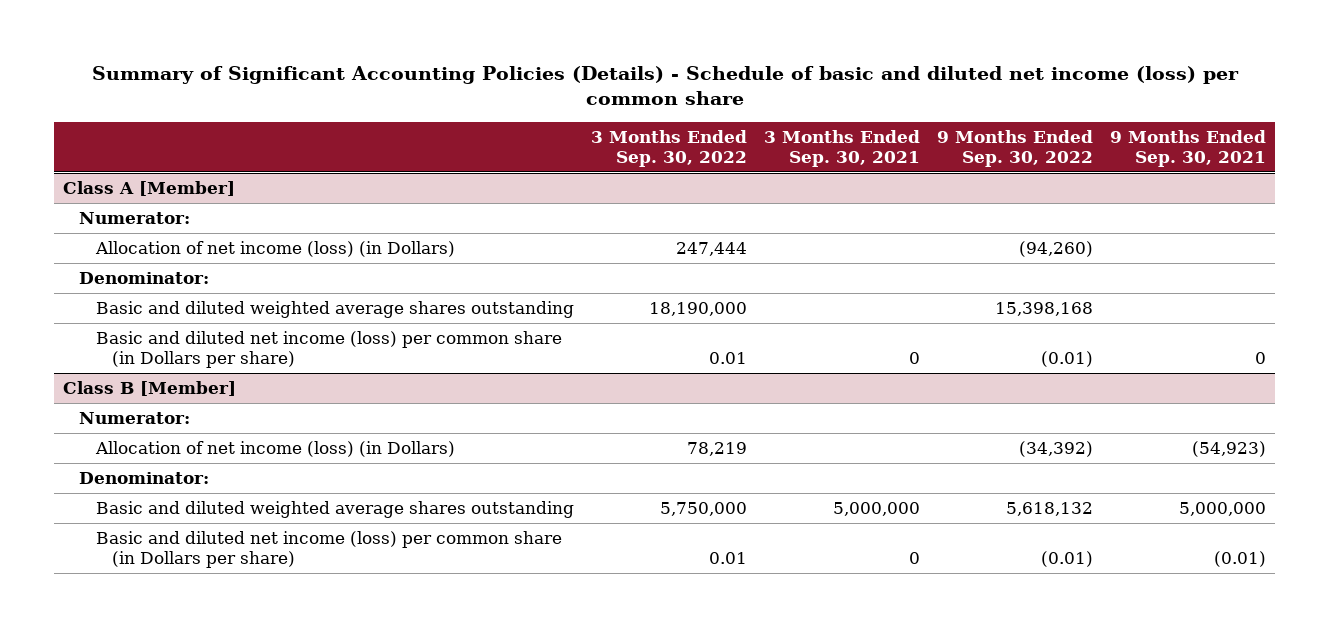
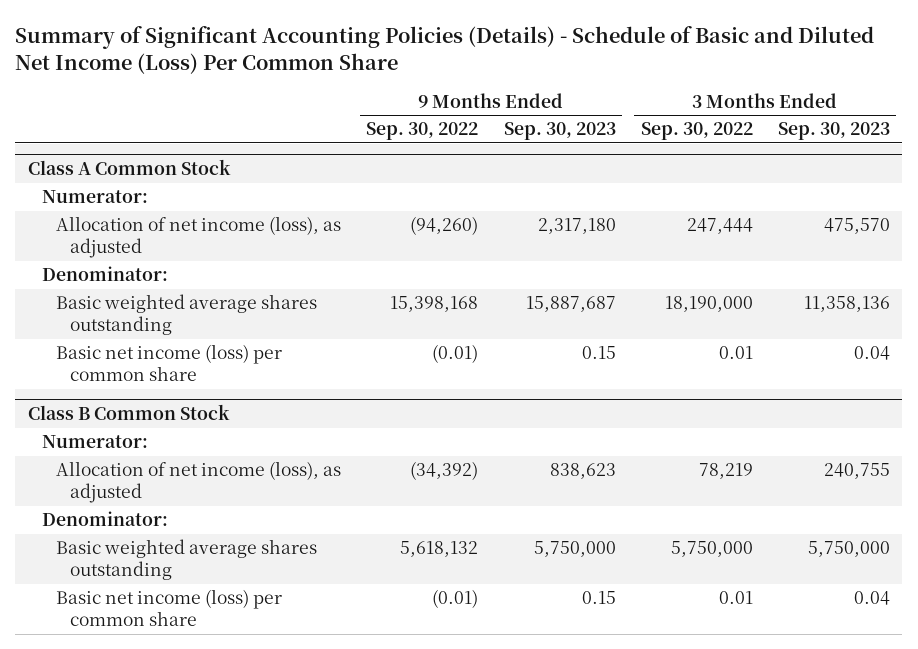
[91,65,1239,106] Summary of Significant Accounting Policies (Details) - Schedule of basic and diluted net income (loss) per common share -> [15,25,875,74] Summary of Significant Accounting Policies (Details) - Schedule of Basic and Diluted Net Income (Loss) Per Common Share
[764,129,921,167] 3 Months Ended Sep. 30, 2021 -> none
[1110,129,1267,167] 9 Months Ended Sep. 30, 2021 -> none
none -> [503,122,616,141] Sep. 30, 2023
none -> [777,122,890,141] Sep. 30, 2023
[62,180,235,196] Class A [Member] -> [27,159,231,176] Class A Common Stock
[94,240,455,257] Allocation of net income (loss) (in Dollars) -> [56,216,342,259] Allocation of net income (loss), as adjusted
[95,300,574,318] Basic and diluted weighted average shares outstanding -> [56,294,318,336] Basic weighted average shares outstanding
[95,330,562,368] Basic and diluted net income (loss) per common share (in Dollars per share) -> [56,344,283,382] Basic net income (loss) per common share
[62,380,236,396] Class B [Member] -> [27,404,230,421] Class B Common Stock
[94,440,455,457] Allocation of net income (loss) (in Dollars) -> [56,461,342,504] Allocation of net income (loss), as adjusted
[95,500,574,518] Basic and diluted weighted average shares outstanding -> [56,539,318,581] Basic weighted average shares outstanding
[95,530,562,568] Basic and diluted net income (loss) per common share (in Dollars per share) -> [56,589,283,627] Basic net income (loss) per common share

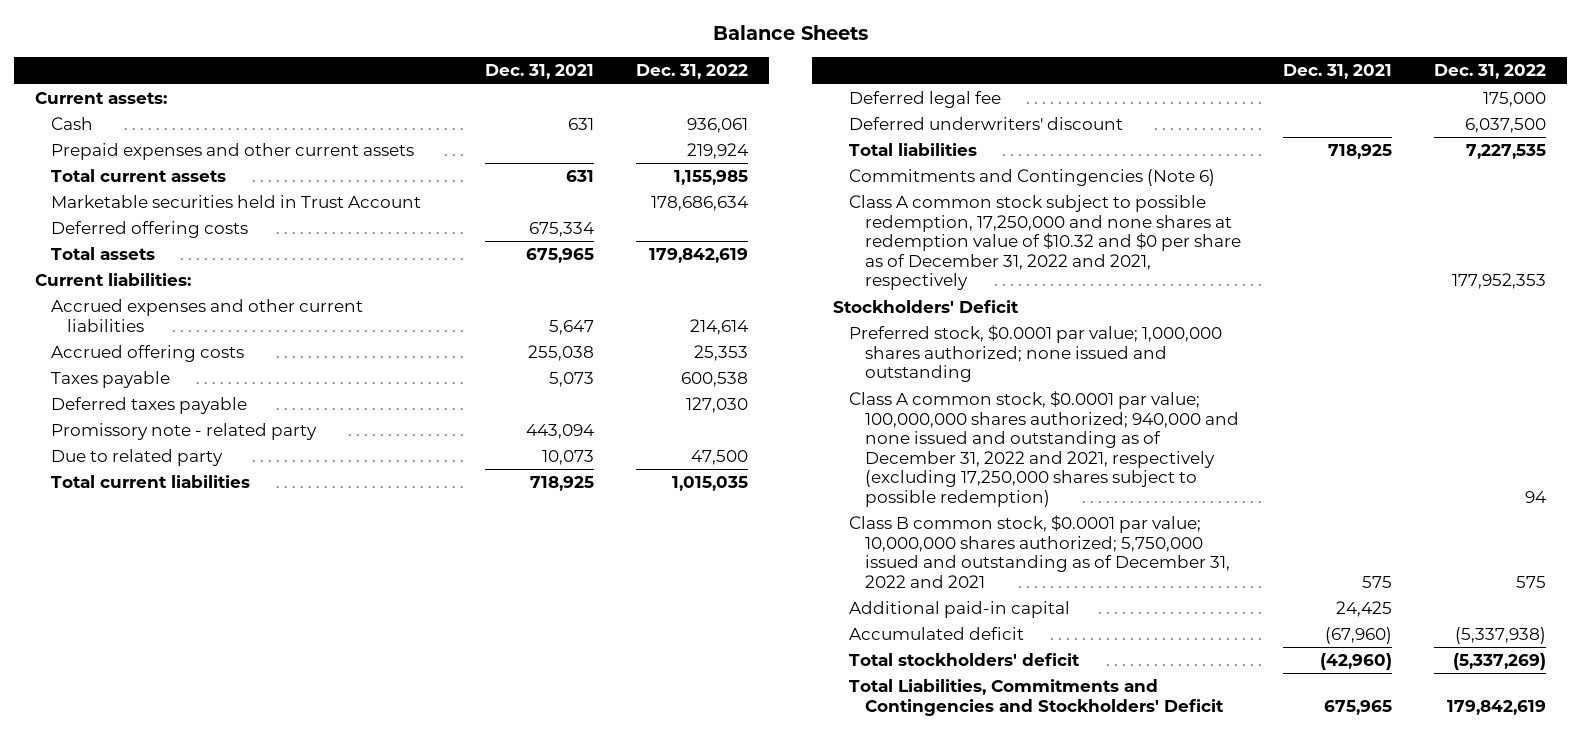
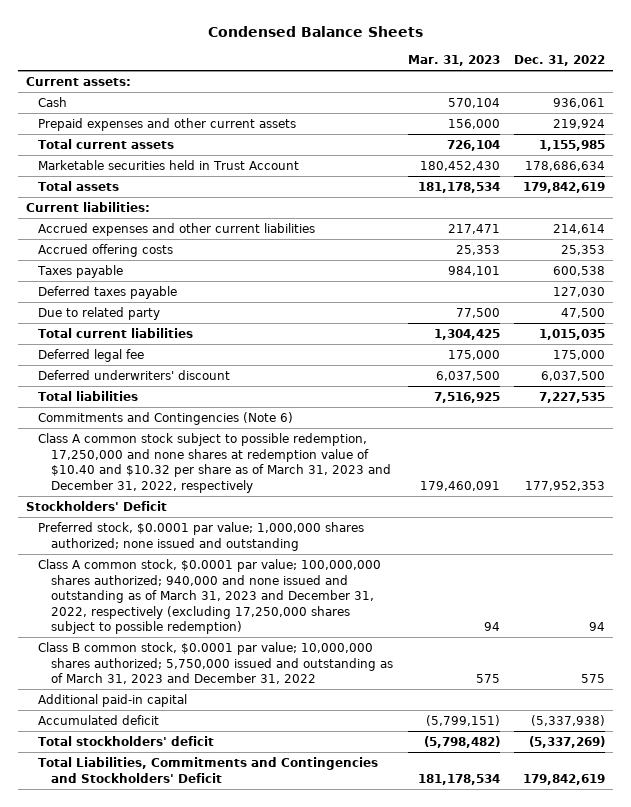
[712,25,868,41] Balance Sheets -> [207,25,423,37] Condensed Balance Sheets
[485,64,595,80] Dec. 31, 2021 -> none
none -> [407,54,500,66] Mar. 31, 2023
[51,221,249,239] Deferred offering costs -> none
[51,423,318,441] Promissory note - related party -> none
[848,195,1242,291] Class A common stock subject to possible redemption, 17,250,000 and none shares at redemption value of $10.32 and $0 per share as of December 31, 2022 and 2021, respectively -> [38,433,391,493] Class A common stock subject to possible redemption, 17,250,000 and none shares at redemption value of $10.40 and $10.32 per share as of March 31, 2023 and December 31, 2022, respectively
[848,391,1240,507] Class A common stock, $0.0001 par value; 100,000,000 shares authorized; 940,000 and none issued and outstanding as of December 31, 2022 and 2021, respectively (excluding 17,250,000 shares subject to possible redemption) -> [38,559,382,635] Class A common stock, $0.0001 par value; 100,000,000 shares authorized; 940,000 and none issued and outstanding as of March 31, 2023 and December 31, 2022, respectively (excluding 17,250,000 shares subject to possible redemption)
[848,515,1231,588] Class B common stock, $0.0001 par value; 10,000,000 shares authorized; 5,750,000 issued and outstanding as of December 31, 2022 and 2021 -> [38,642,393,685] Class B common stock, $0.0001 par value; 10,000,000 shares authorized; 5,750,000 issued and outstanding as of March 31, 2023 and December 31, 2022

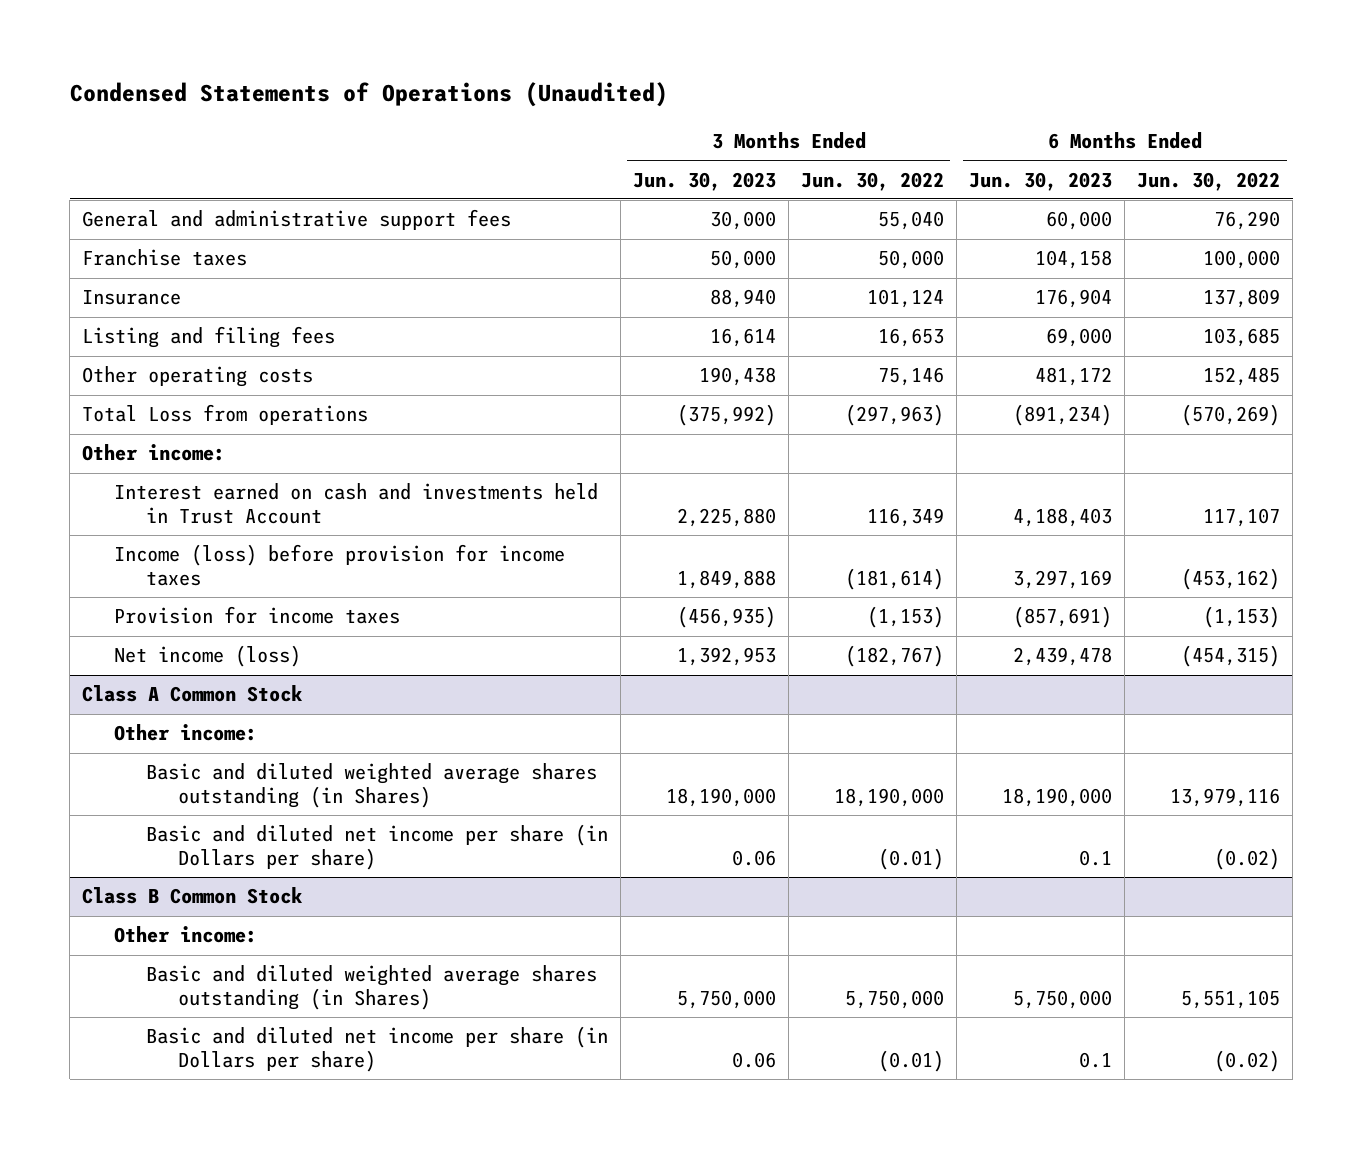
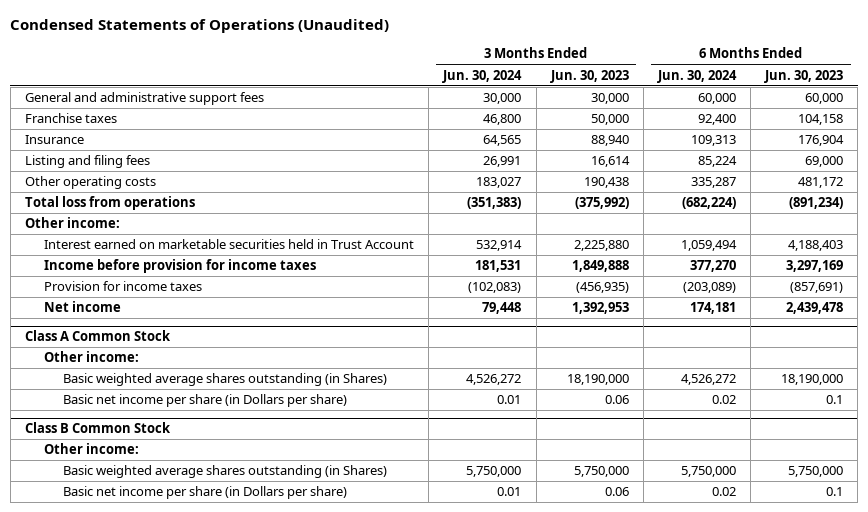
[801,171,945,191] Jun. 30, 2022 -> none
[1137,171,1281,191] Jun. 30, 2022 -> none
none -> [442,69,523,83] Jun. 30, 2024
none -> [656,69,737,83] Jun. 30, 2024
[82,404,369,426] Total Loss from operations -> [24,196,195,211] Total loss from operations
[114,483,599,524] Interest earned on cash and investments held in Trust Account -> [44,239,415,250] Interest earned on marketable securities held in Trust Account
[114,544,566,586] Income (loss) before provision for income taxes -> [44,259,317,274] Income before provision for income taxes
[114,645,302,668] Net income (loss) -> [44,301,122,313] Net income
[145,763,597,808] Basic and diluted weighted average shares outstanding (in Shares) -> [63,373,388,387] Basic weighted average shares outstanding (in Shares)
[145,824,608,870] Basic and diluted net income per share (in Dollars per share) -> [63,394,348,408] Basic net income per share (in Dollars per share)
[145,965,597,1010] Basic and diluted weighted average shares outstanding (in Shares) -> [63,465,388,479] Basic weighted average shares outstanding (in Shares)
[145,1026,608,1072] Basic and diluted net income per share (in Dollars per share) -> [63,486,348,500] Basic net income per share (in Dollars per share)

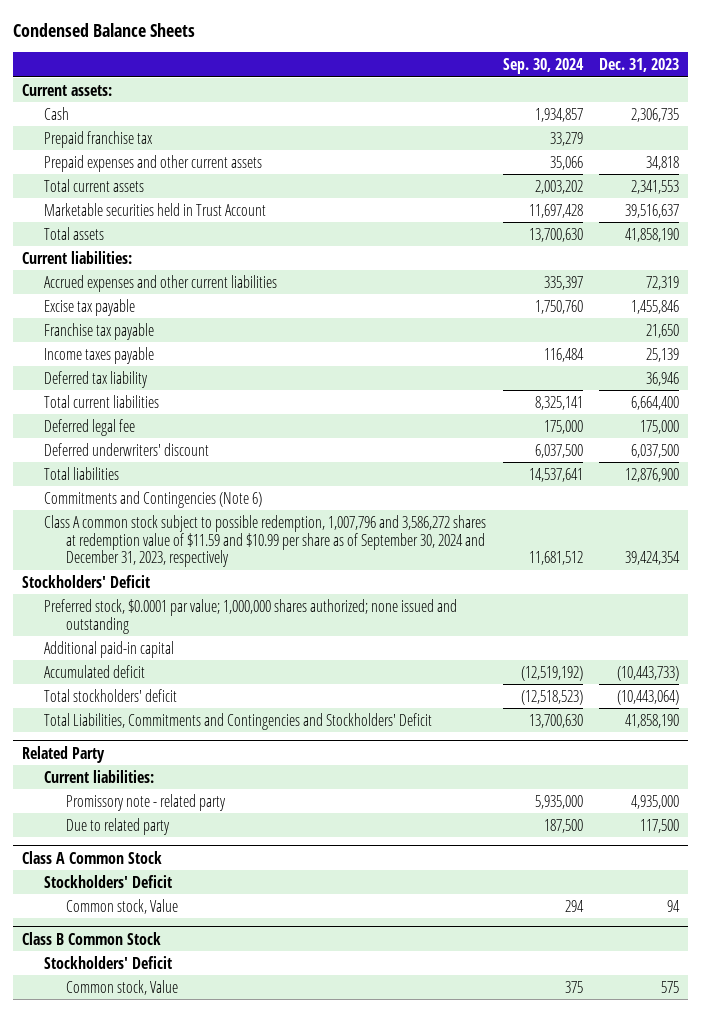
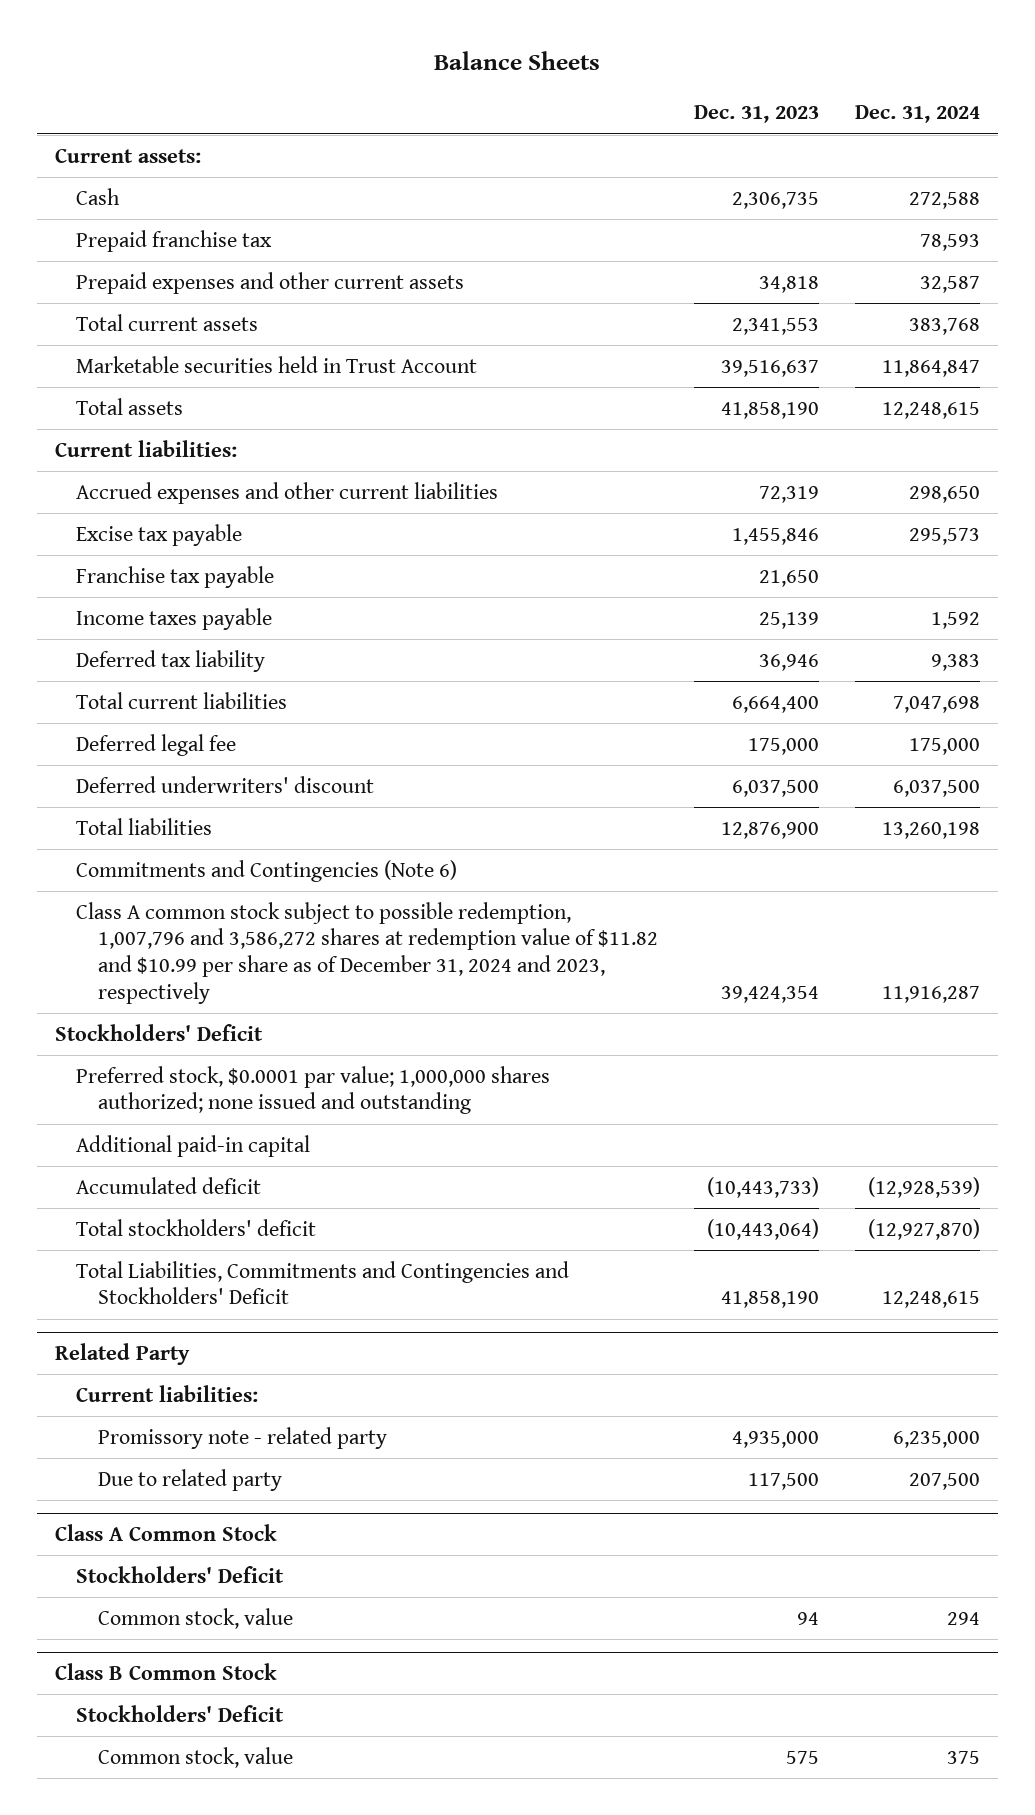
[13,23,196,38] Condensed Balance Sheets -> [434,51,601,71] Balance Sheets
[502,58,584,75] Sep. 30, 2024 -> none
none -> [854,105,980,124] Dec. 31, 2024
[43,514,486,568] Class A common stock subject to possible redemption, 1,007,796 and 3,586,272 shares at redemption value of $11.59 and $10.99 per share as of September 30, 2024 and December 31, 2023, respectively -> [76,901,658,1004] Class A common stock subject to possible redemption, 1,007,796 and 3,586,272 shares at redemption value of $11.82 and $10.99 per share as of December 31, 2024 and 2023, respectively
[65,898,178,914] Common stock, Value -> [97,1607,293,1629] Common stock, value
[65,979,178,995] Common stock, Value -> [97,1746,293,1768] Common stock, value

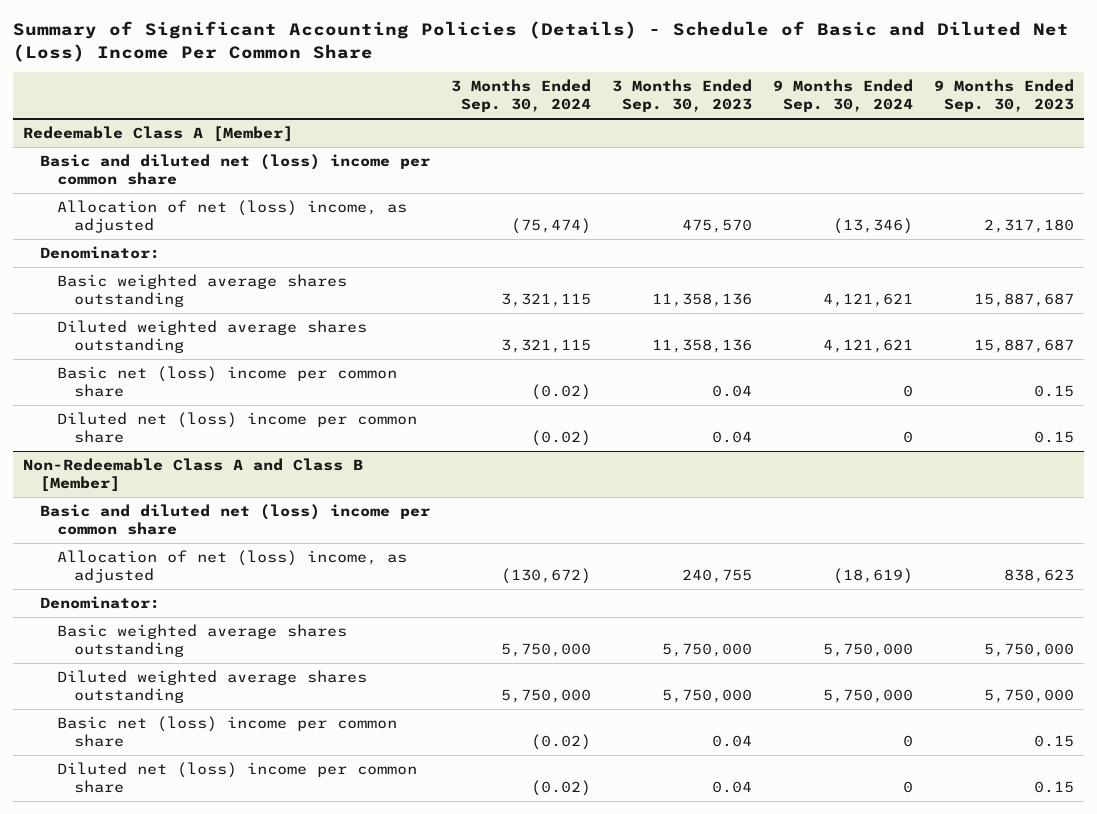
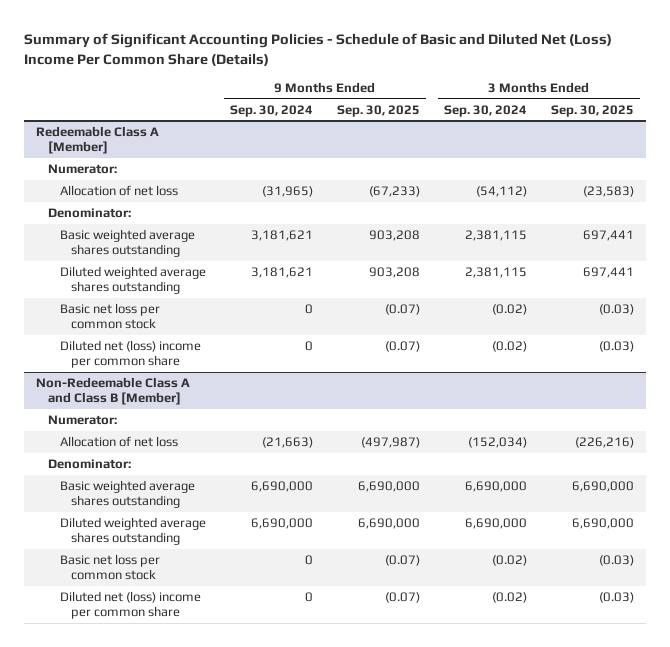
[12,21,1069,62] Summary of Significant Accounting Policies (Details) - Schedule of Basic and Diluted Net (Loss) Income Per Common Share -> [24,32,613,66] Summary of Significant Accounting Policies - Schedule of Basic and Diluted Net (Loss) Income Per Common Share (Details)
[611,79,752,113] 3 Months Ended Sep. 30, 2023 -> none
[933,79,1074,113] 9 Months Ended Sep. 30, 2023 -> none
none -> [336,104,420,117] Sep. 30, 2025
none -> [550,104,634,117] Sep. 30, 2025
[40,154,431,185] Basic and diluted net (loss) income per common share -> none
none -> [47,164,117,175] Numerator:
[57,200,408,233] Allocation of net (loss) income, as adjusted -> [59,185,178,197] Allocation of net loss
[510,217,591,234] (75,474) -> [475,186,527,198] (54,112)
[832,217,913,234] (13,346) -> [261,186,313,198] (31,965)
[500,292,591,307] 3,321,115 -> [464,230,527,242] 2,381,115
[822,292,913,307] 4,121,621 -> [250,230,313,242] 3,181,621
[500,338,591,353] 3,321,115 -> [464,267,527,279] 2,381,115
[822,338,913,353] 4,121,621 -> [250,267,313,279] 3,181,621
[57,366,398,397] Basic net (loss) income per common share -> [59,303,160,330] Basic net loss per common stock
[40,504,431,535] Basic and diluted net (loss) income per common share -> none
none -> [47,415,117,426] Numerator:
[57,550,408,583] Allocation of net (loss) income, as adjusted -> [59,436,178,448] Allocation of net loss
[500,567,591,584] (130,672) -> [467,437,527,449] (152,034)
[832,567,913,584] (18,619) -> [261,437,313,449] (21,663)
[500,642,591,657] 5,750,000 -> [464,481,527,493] 6,690,000
[822,642,913,657] 5,750,000 -> [250,481,313,493] 6,690,000
[500,688,591,703] 5,750,000 -> [464,518,527,530] 6,690,000
[822,688,913,703] 5,750,000 -> [250,518,313,530] 6,690,000
[57,716,398,747] Basic net (loss) income per common share -> [59,554,160,581] Basic net loss per common stock

